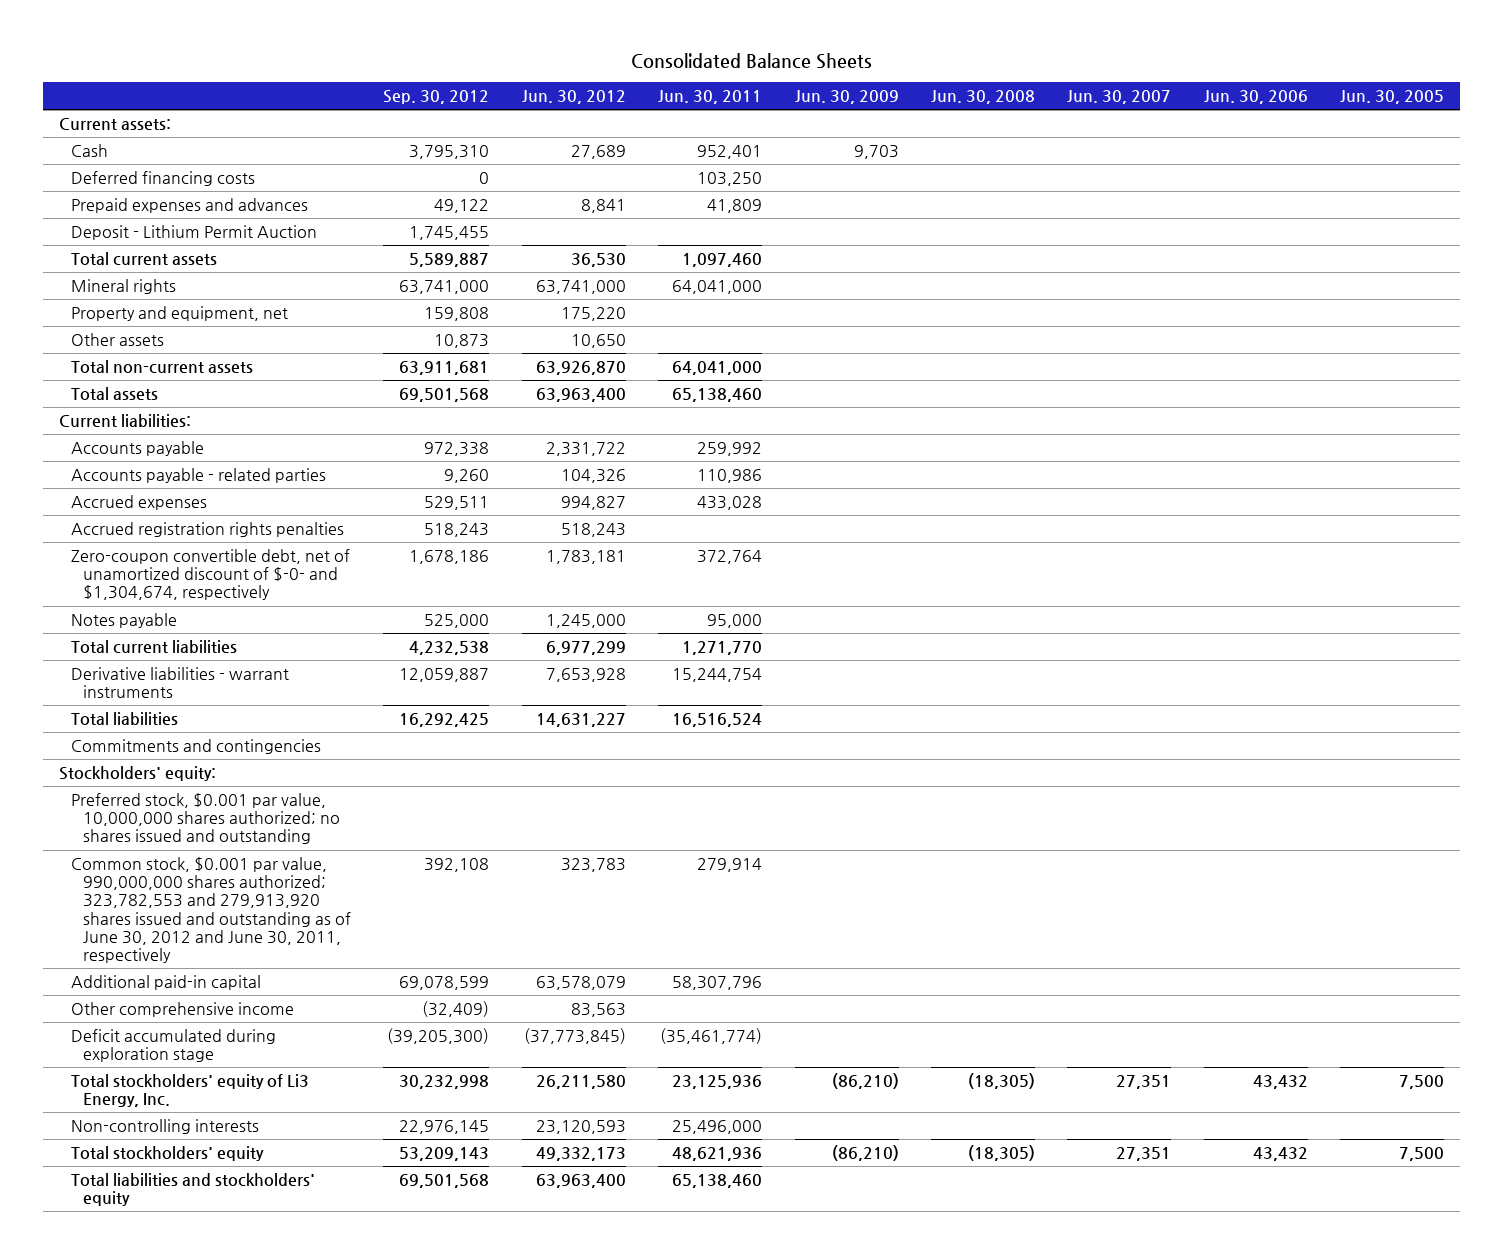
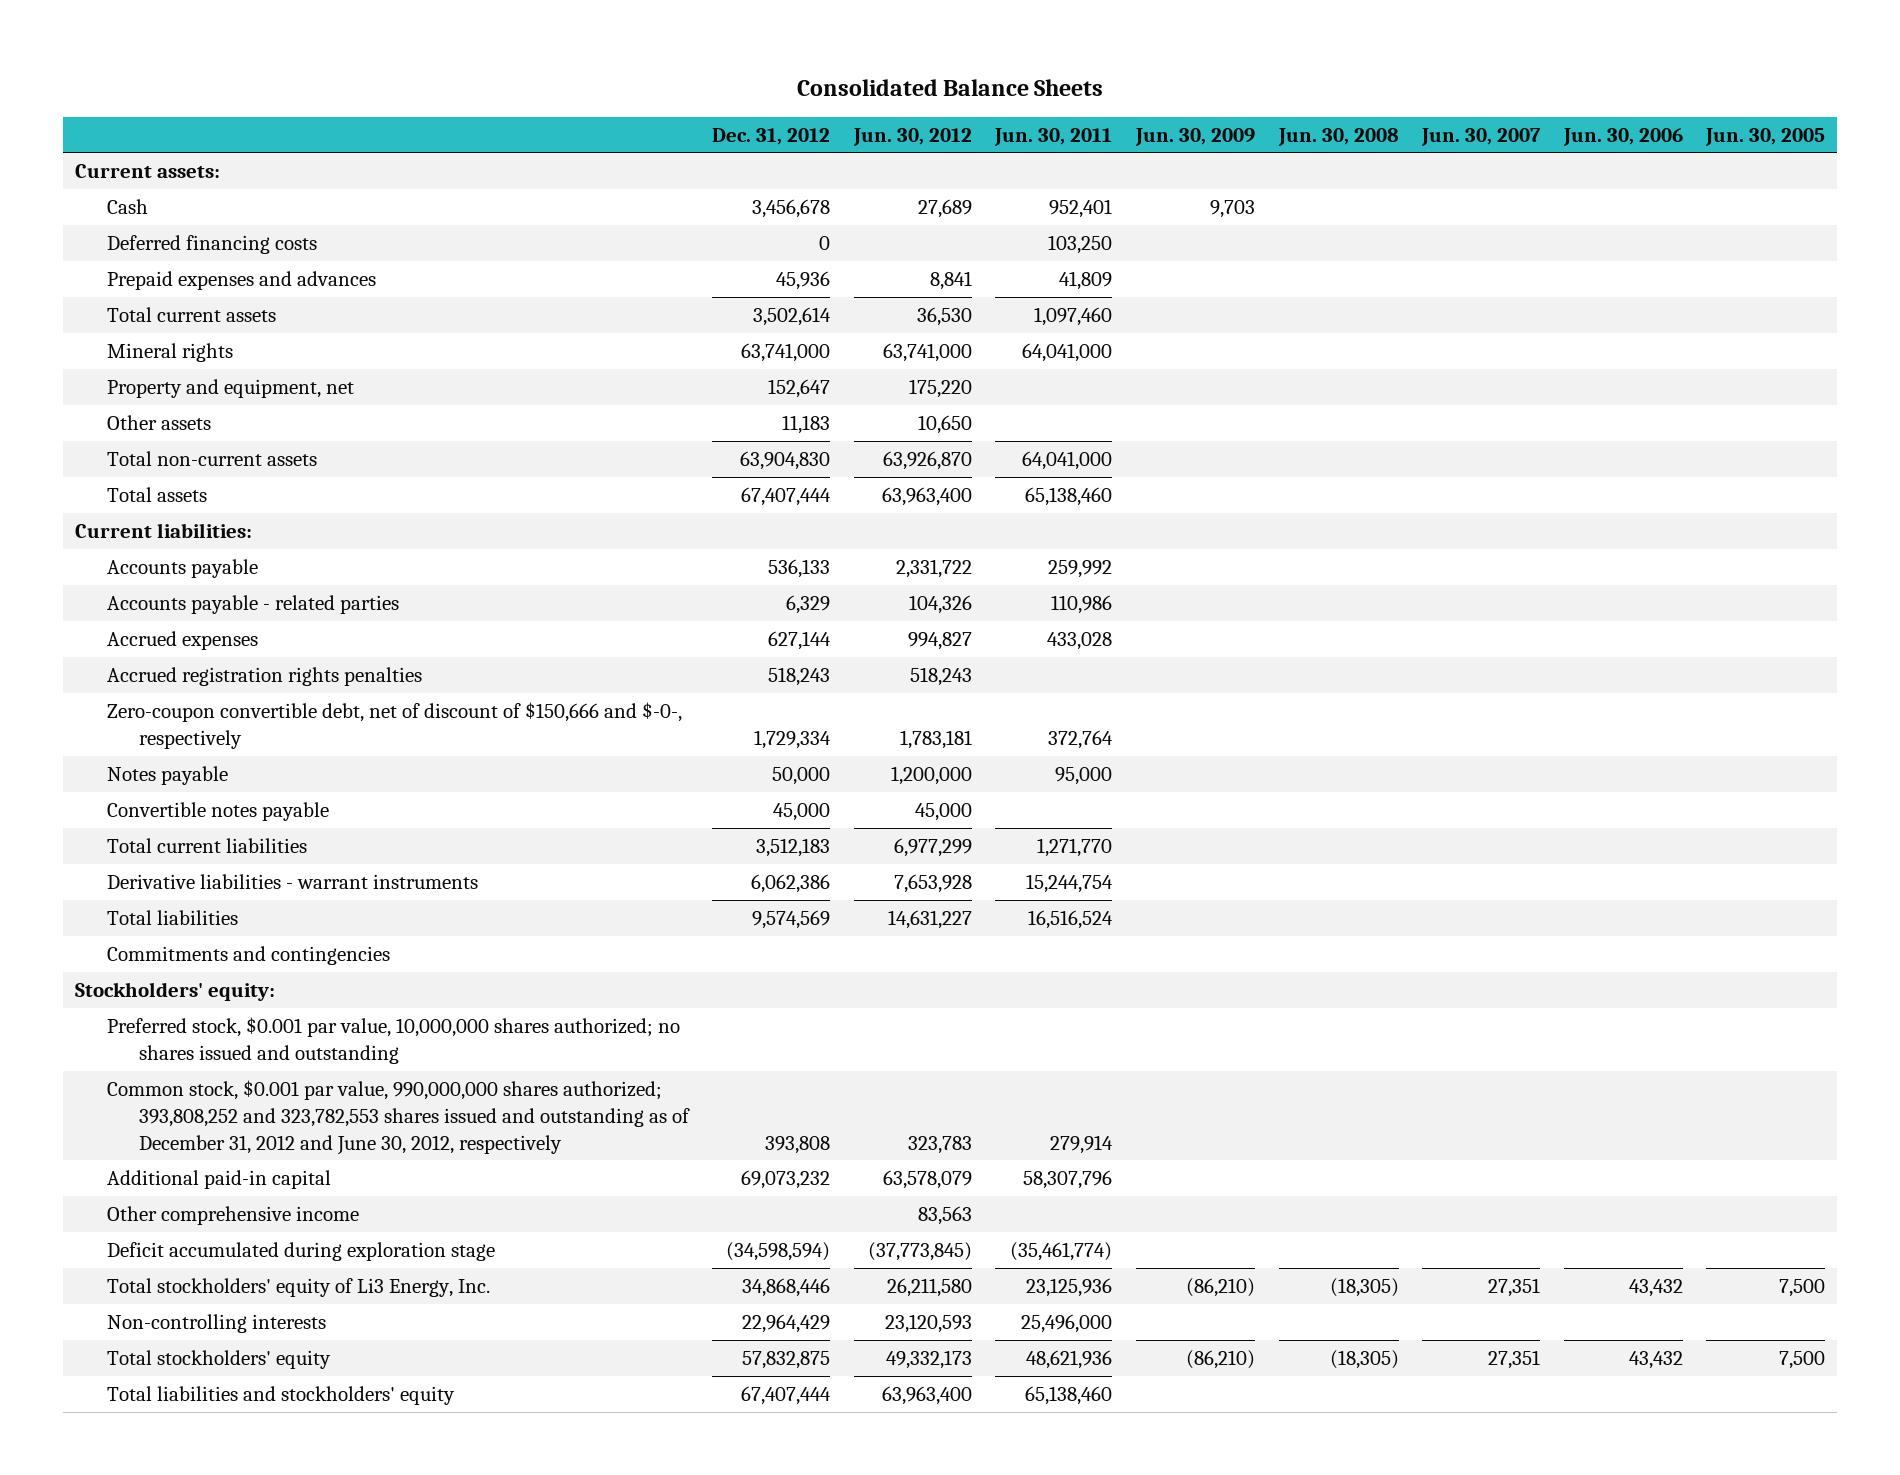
[383,89,490,104] Sep. 30, 2012 -> none
none -> [712,127,831,145] Dec. 31, 2012
[70,224,317,240] Deposit - Lithium Permit Auction -> none
[70,548,350,601] Zero-coupon convertible debt, net of unamortized discount of $-0- and $1,304,674, respectively -> [106,702,682,749] Zero-coupon convertible debt, net of discount of $150,666 and $-0-, respectively
[545,613,626,628] 1,245,000 -> [890,766,972,786] 1,200,000
none -> [106,802,329,822] Convertible notes payable
[70,856,351,963] Common stock, $0.001 par value, 990,000,000 shares authorized; 323,782,553 and 279,913,920 shares issued and outstanding as of June 30, 2012 and June 30, 2011, respectively -> [106,1080,690,1155] Common stock, $0.001 par value, 990,000,000 shares authorized; 393,808,252 and 323,782,553 shares issued and outstanding as of December 31, 2012 and June 30, 2012, respectively

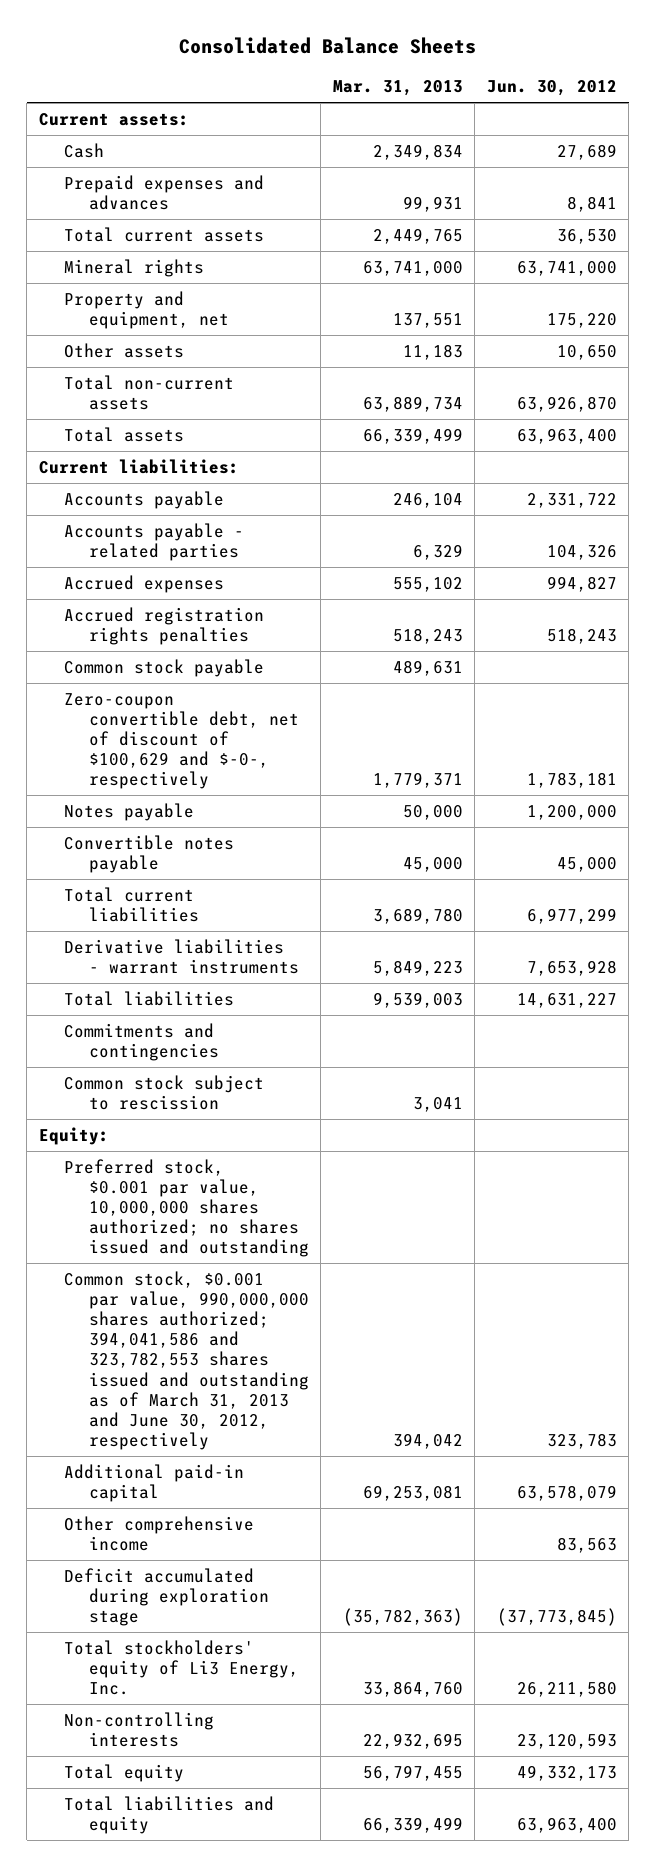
[712,127,831,145] Dec. 31, 2012 -> none
[994,127,1113,146] Jun. 30, 2011 -> none
[1135,127,1256,146] Jun. 30, 2009 -> none
[1277,127,1399,146] Jun. 30, 2008 -> none
[1421,127,1542,146] Jun. 30, 2007 -> none
[1562,127,1683,146] Jun. 30, 2006 -> none
[1705,127,1826,146] Jun. 30, 2005 -> none
none -> [332,80,463,97] Mar. 31, 2013
[106,235,317,255] Deferred financing costs -> none
none -> [63,658,264,677] Common stock payable
[106,702,682,749] Zero-coupon convertible debt, net of discount of $150,666 and $-0-, respectively -> [63,692,299,790] Zero-coupon convertible debt, net of discount of $100,629 and $-0-, respectively
none -> [63,1074,264,1111] Common stock subject to rescission
[74,982,275,1002] Stockholders' equity: -> [38,1126,109,1145] Equity:
[106,1080,690,1155] Common stock, $0.001 par value, 990,000,000 shares authorized; 393,808,252 and 323,782,553 shares issued and outstanding as of December 31, 2012 and June 30, 2012, respectively -> [63,1270,309,1450] Common stock, $0.001 par value, 990,000,000 shares authorized; 394,041,586 and 323,782,553 shares issued and outstanding as of March 31, 2013 and June 30, 2012, respectively
[106,1350,331,1370] Total stockholders' equity -> [63,1763,184,1782] Total equity
[106,1386,455,1406] Total liabilities and stockholders' equity -> [63,1795,274,1835] Total liabilities and equity

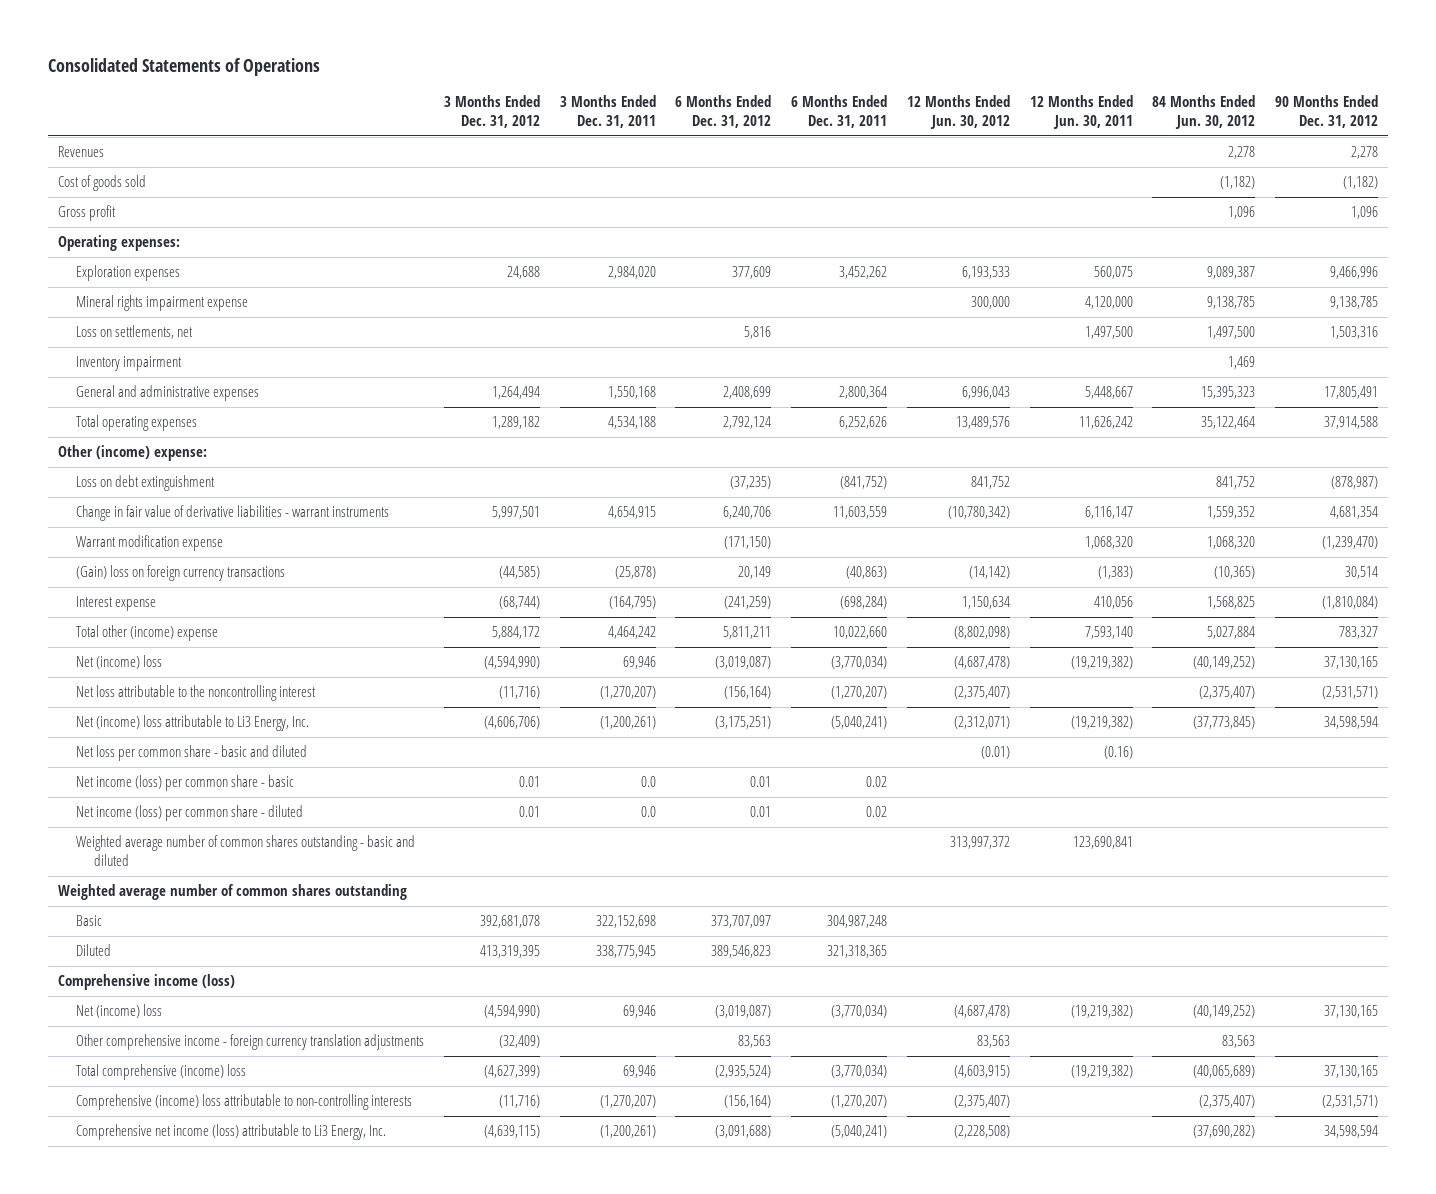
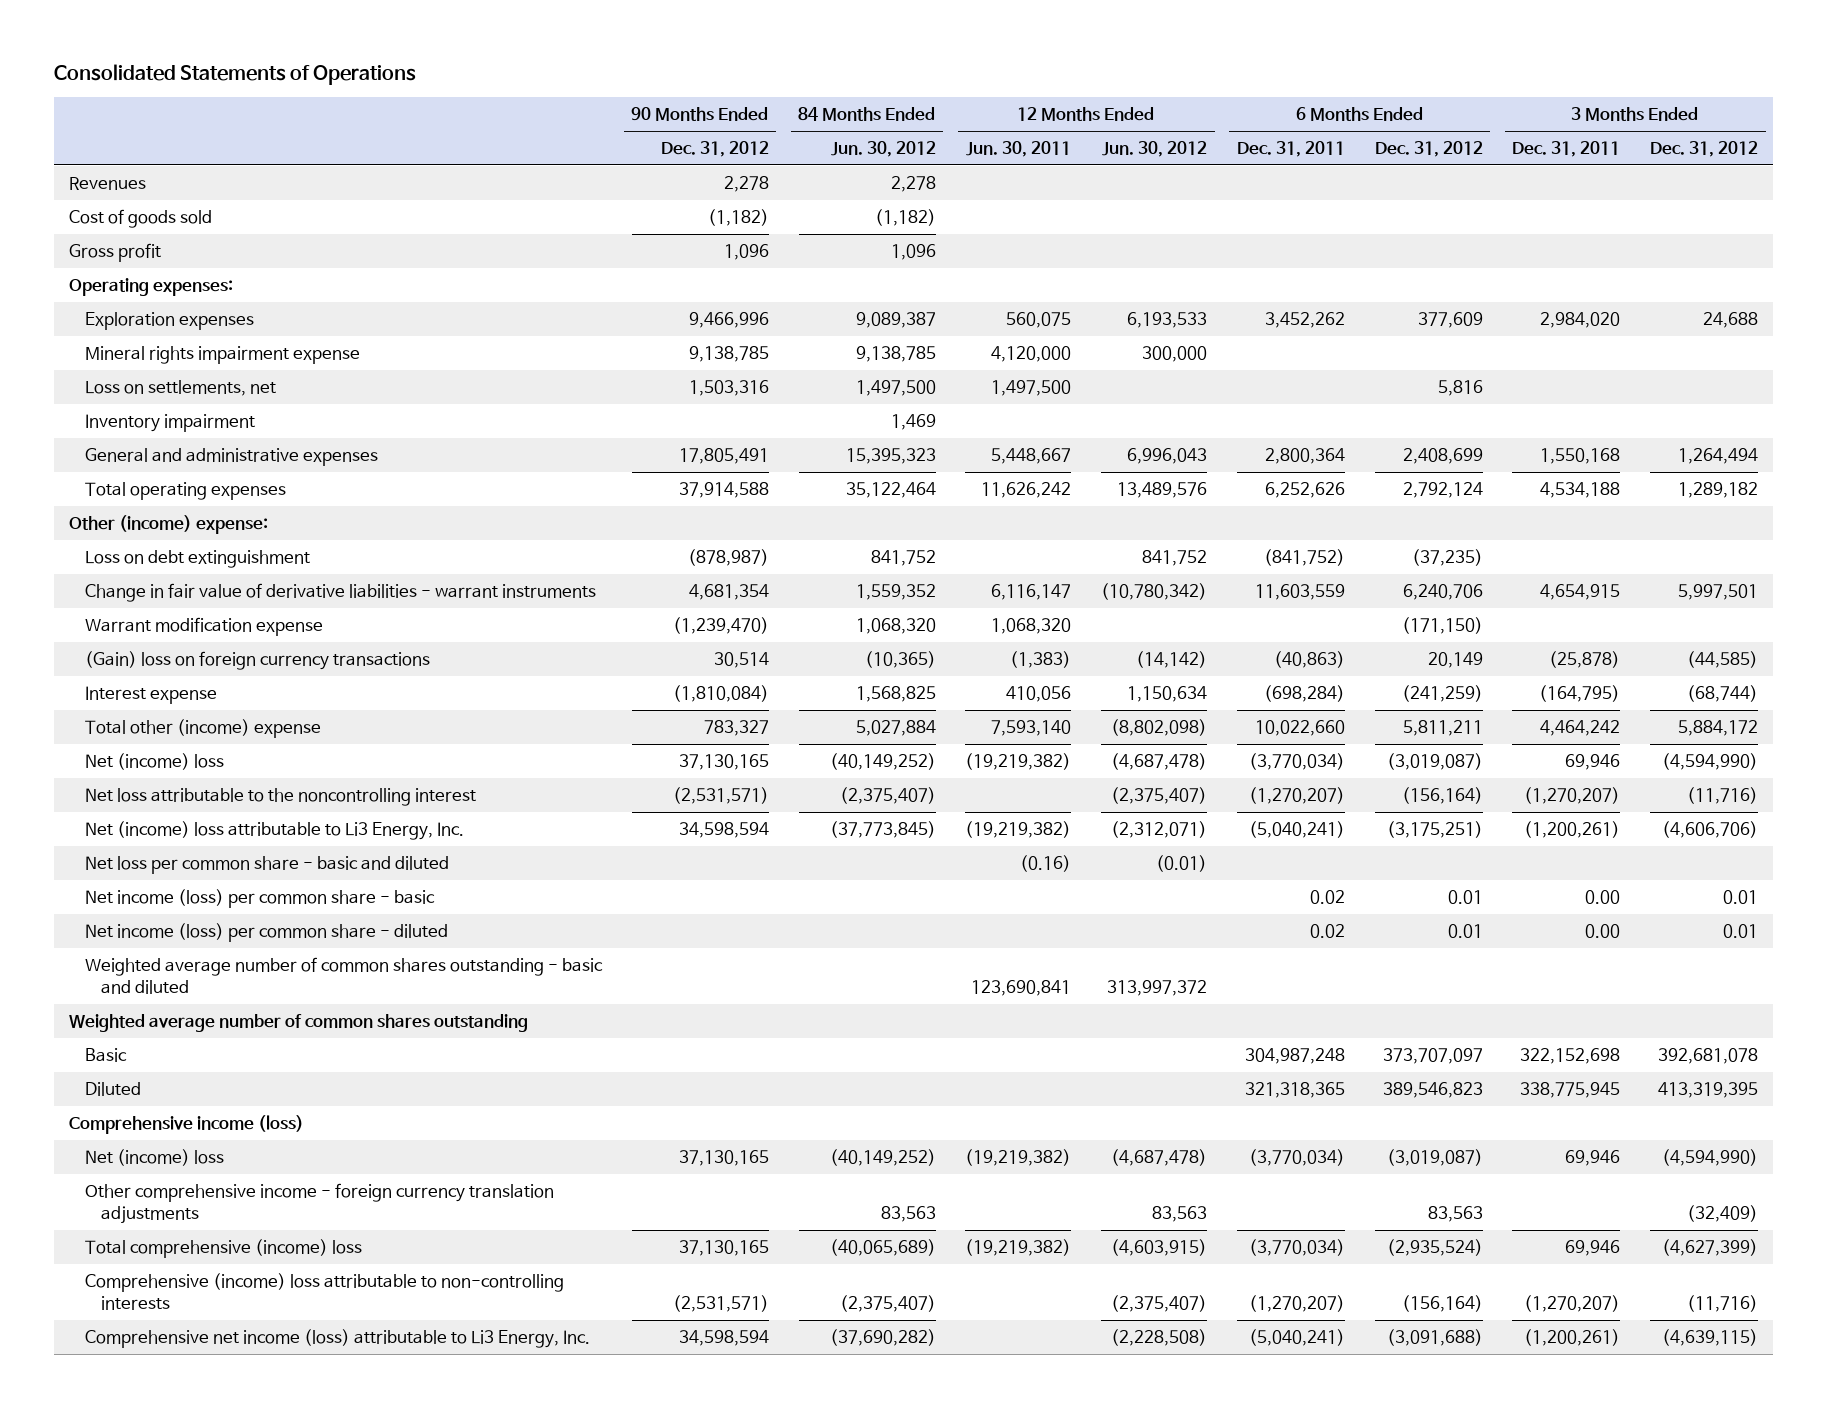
[640,776,656,788] 0.0 -> [1585,889,1621,904] 0.00
[640,806,656,818] 0.0 -> [1585,923,1621,938] 0.00

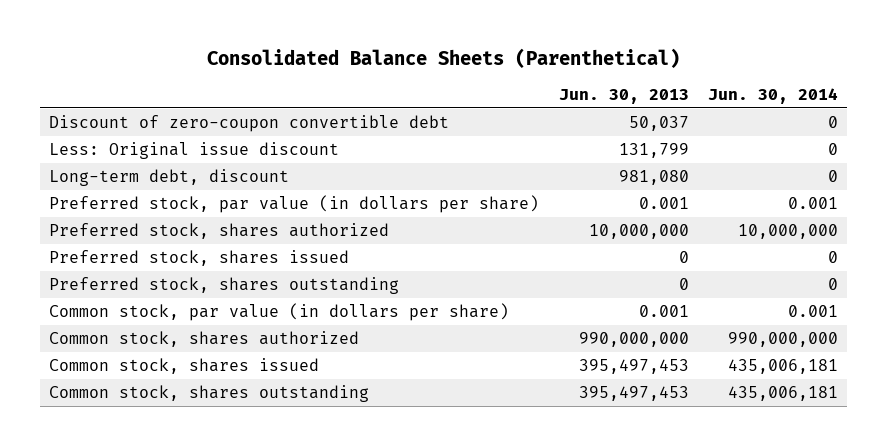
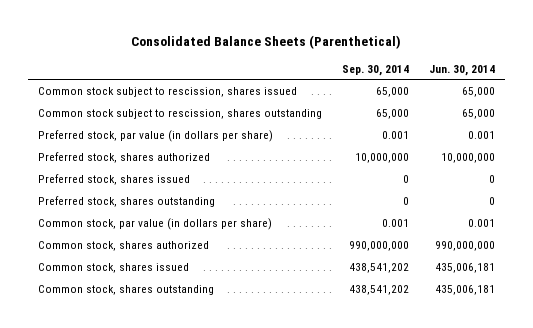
[558,89,689,105] Jun. 30, 2013 -> none
none -> [341,64,409,76] Sep. 30, 2014
[49,115,450,133] Discount of zero-coupon convertible debt -> none
[49,142,340,160] Less: Original issue discount -> none
[49,169,290,187] Long-term debt, discount -> none
none -> [37,86,297,97] Common stock subject to rescission, shares issued
none -> [37,108,322,119] Common stock subject to rescission, shares outstanding

